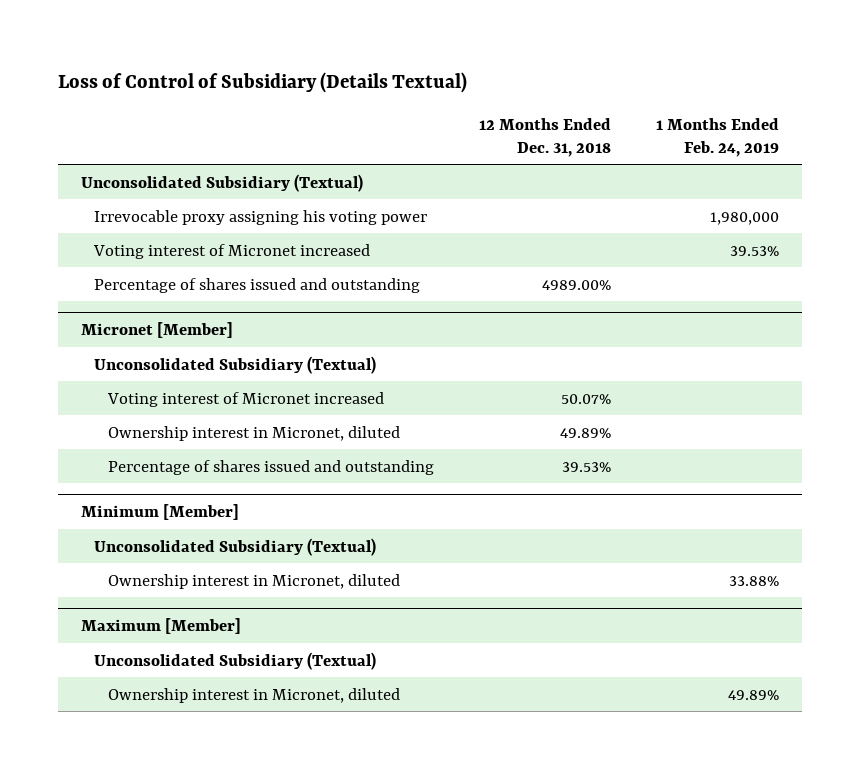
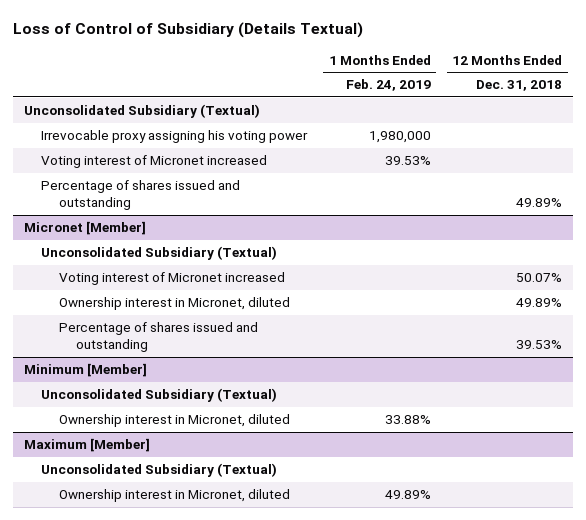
[541,279,611,290] 4989.00% -> [516,198,563,208] 49.89%

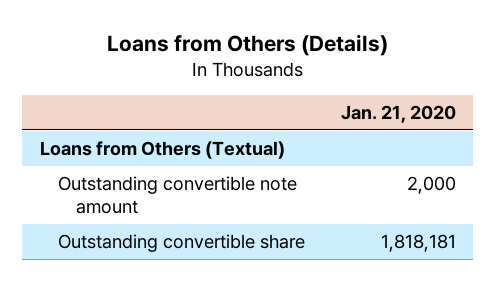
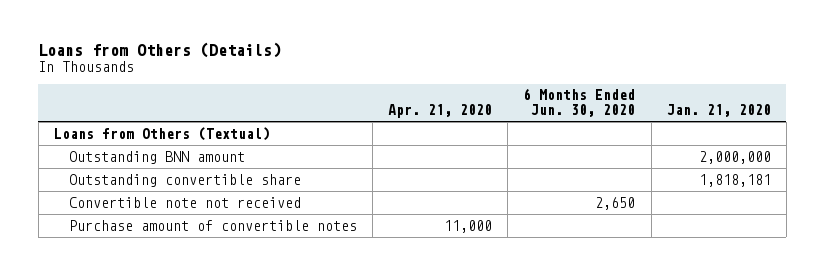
none -> [388,104,493,119] Apr. 21, 2020
none -> [523,88,636,118] 6 Months Ended Jun. 30, 2020
[58,176,298,214] Outstanding convertible note amount -> [68,150,245,164] Outstanding BNN amount
[406,176,456,195] 2,000 -> [698,150,771,164] 2,000,000
none -> [68,196,301,208] Convertible note not received
none -> [68,219,357,231] Purchase amount of convertible notes

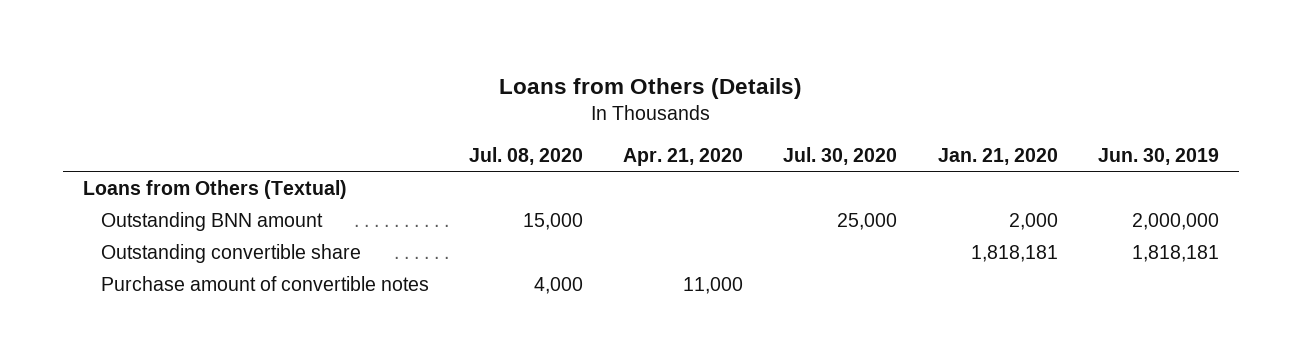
[523,88,636,118] 6 Months Ended Jun. 30, 2020 -> none
none -> [468,147,583,166] Jul. 08, 2020
none -> [783,147,898,166] Jul. 30, 2020
none -> [1097,148,1219,166] Jun. 30, 2019
[698,150,771,164] 2,000,000 -> [1008,212,1058,230] 2,000
[68,196,301,208] Convertible note not received -> none

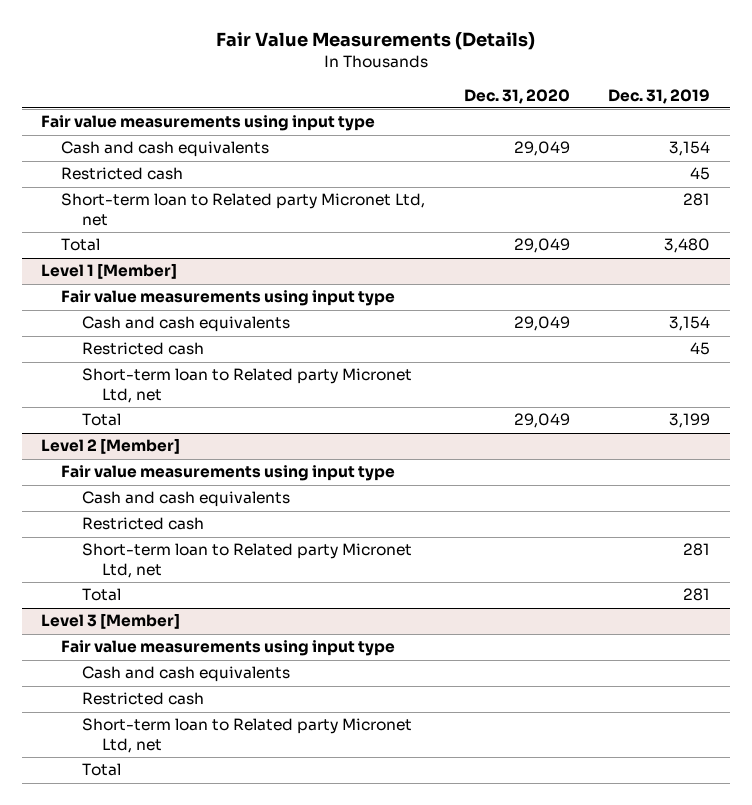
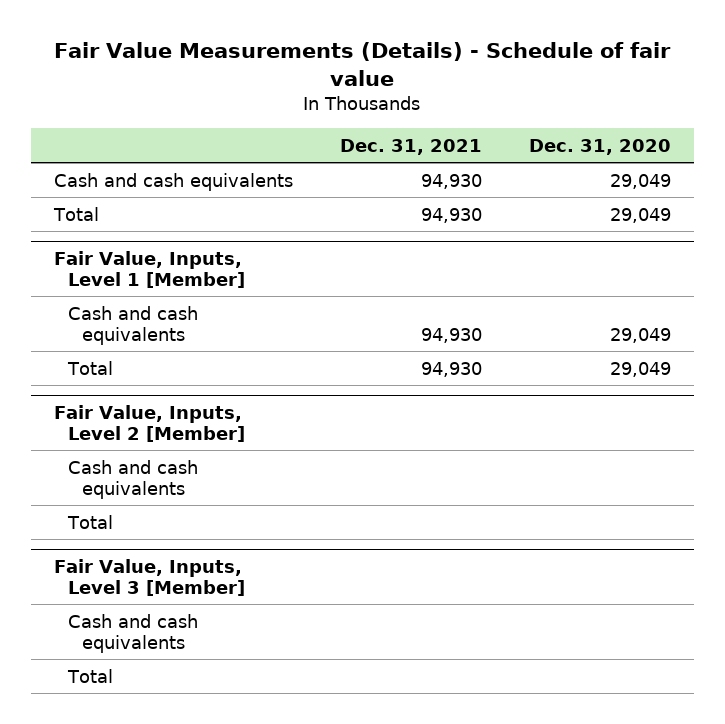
[215,32,535,51] Fair Value Measurements (Details) -> [54,42,672,87] Fair Value Measurements (Details) - Schedule of fair value
[608,88,711,104] Dec. 31, 2019 -> none
none -> [339,138,482,155] Dec. 31, 2021
[41,115,376,132] Fair value measurements using input type -> none
[61,167,184,181] Restricted cash -> none
[61,193,426,226] Short-term loan to Related party Micronet Ltd, net -> none
[61,290,396,307] Fair value measurements using input type -> none
[41,263,178,280] Level 1 [Member] -> [54,251,245,289] Fair Value, Inputs, Level 1 [Member]
[81,342,204,356] Restricted cash -> none
[81,368,412,403] Short-term loan to Related party Micronet Ltd, net -> none
[61,465,396,482] Fair value measurements using input type -> none
[41,438,181,455] Level 2 [Member] -> [54,405,245,443] Fair Value, Inputs, Level 2 [Member]
[81,517,204,531] Restricted cash -> none
[81,543,412,578] Short-term loan to Related party Micronet Ltd, net -> none
[61,640,396,657] Fair value measurements using input type -> none
[41,613,181,630] Level 3 [Member] -> [54,559,245,597] Fair Value, Inputs, Level 3 [Member]
[81,692,204,706] Restricted cash -> none
[81,718,412,753] Short-term loan to Related party Micronet Ltd, net -> none

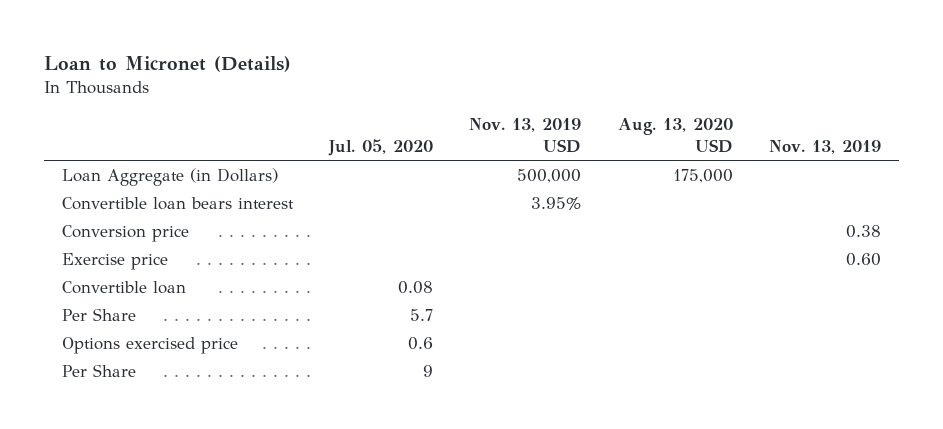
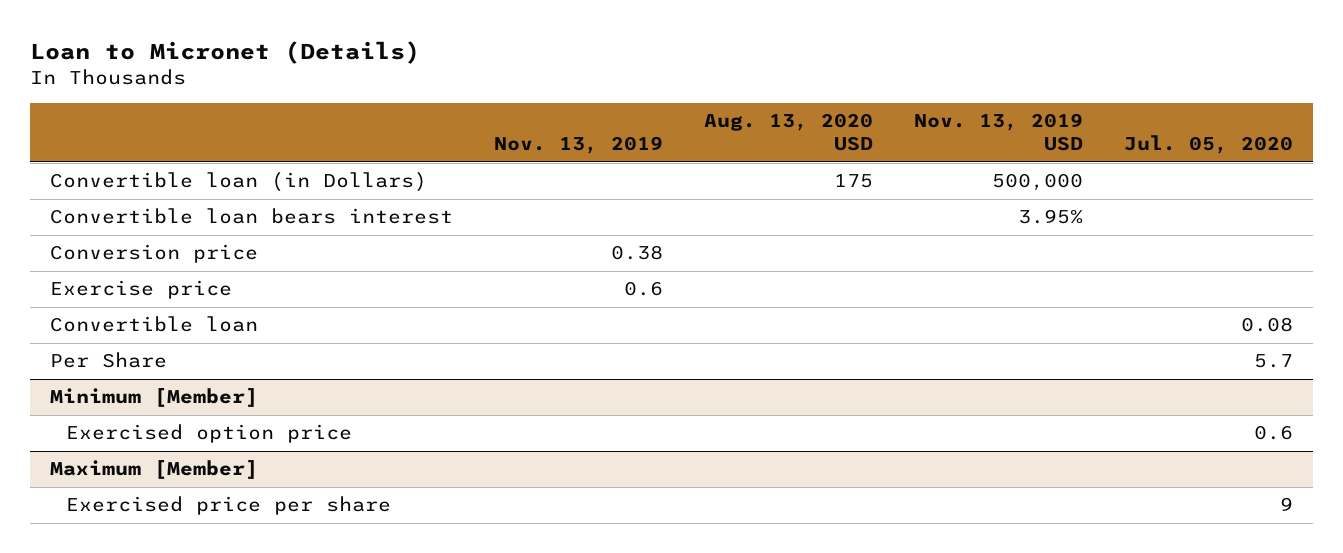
[61,167,278,186] Loan Aggregate (in Dollars) -> [50,172,428,193] Convertible loan (in Dollars)
[672,168,733,183] 175,000 -> [834,174,874,189] 175
[845,252,881,266] 0.60 -> [624,281,664,297] 0.6
[61,336,238,354] Options exercised price -> none
[61,363,136,377] Per Share -> none
none -> [50,388,259,408] Minimum [Member]
none -> [65,424,352,444] Exercised option price
none -> [50,460,259,480] Maximum [Member]
none -> [65,496,391,516] Exercised price per share

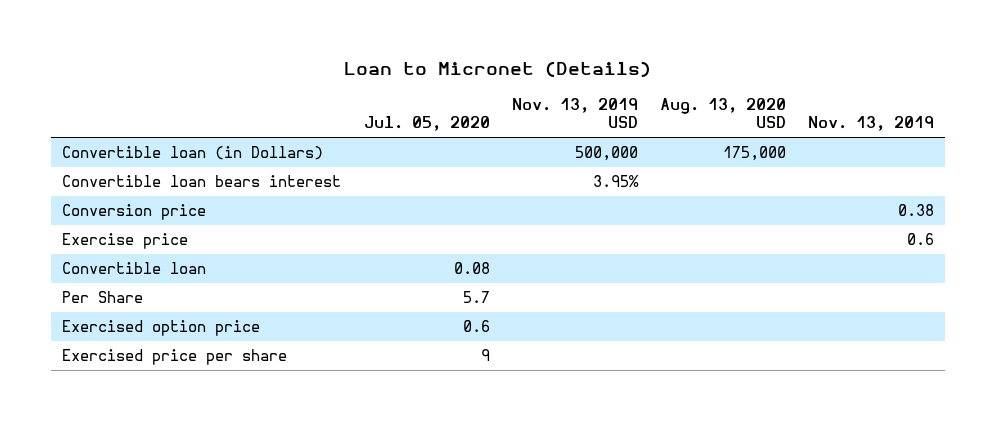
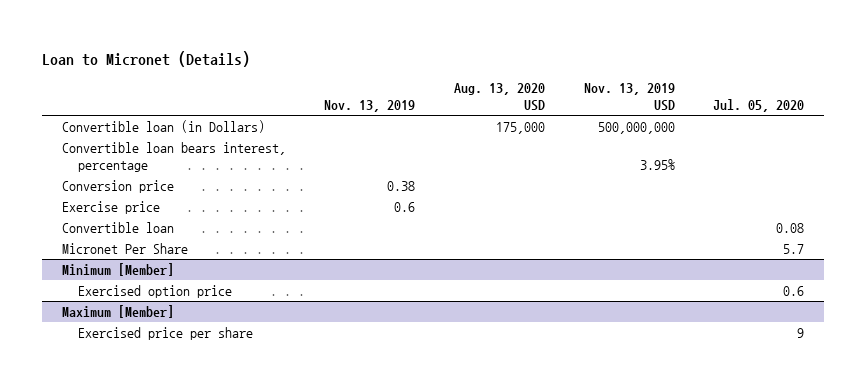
[574,146,638,162] 500,000 -> [597,121,675,134] 500,000,000
[62,175,342,188] Convertible loan bears interest -> [61,141,286,173] Convertible loan bears interest, percentage
[62,320,261,337] Exercised option price -> none
[62,349,288,366] Exercised price per share -> none
[62,291,144,304] Per Share -> [61,242,188,254] Micronet Per Share
none -> [61,262,174,276] Minimum [Member]
none -> [77,284,232,298] Exercised option price
none -> [61,304,174,318] Maximum [Member]
none -> [77,326,253,340] Exercised price per share

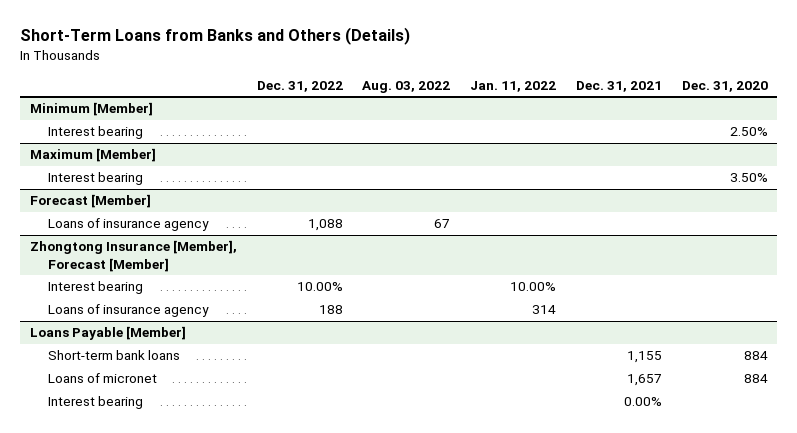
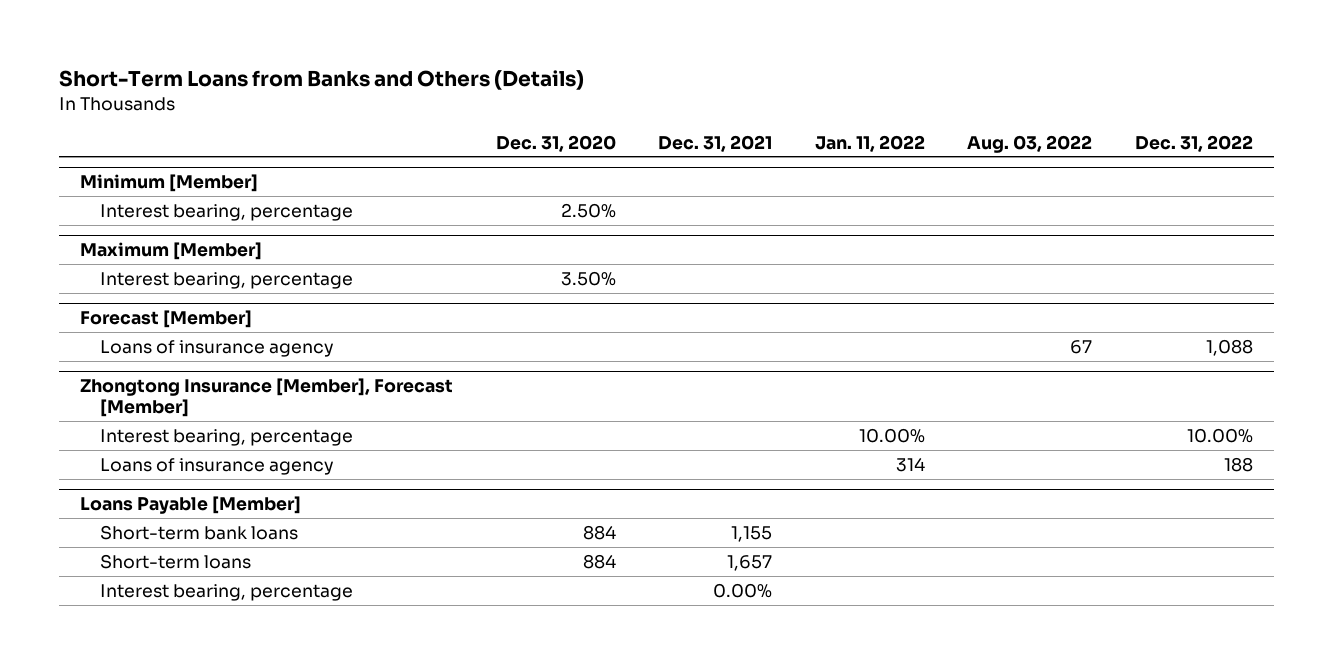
[47,126,143,140] Interest bearing -> [99,203,353,221] Interest bearing, percentage
[47,172,143,186] Interest bearing -> [99,271,353,289] Interest bearing, percentage
[47,281,143,295] Interest bearing -> [99,428,353,446] Interest bearing, percentage
[47,373,157,384] Loans of micronet -> [99,553,251,569] Short-term loans
[47,396,143,410] Interest bearing -> [99,583,353,601] Interest bearing, percentage

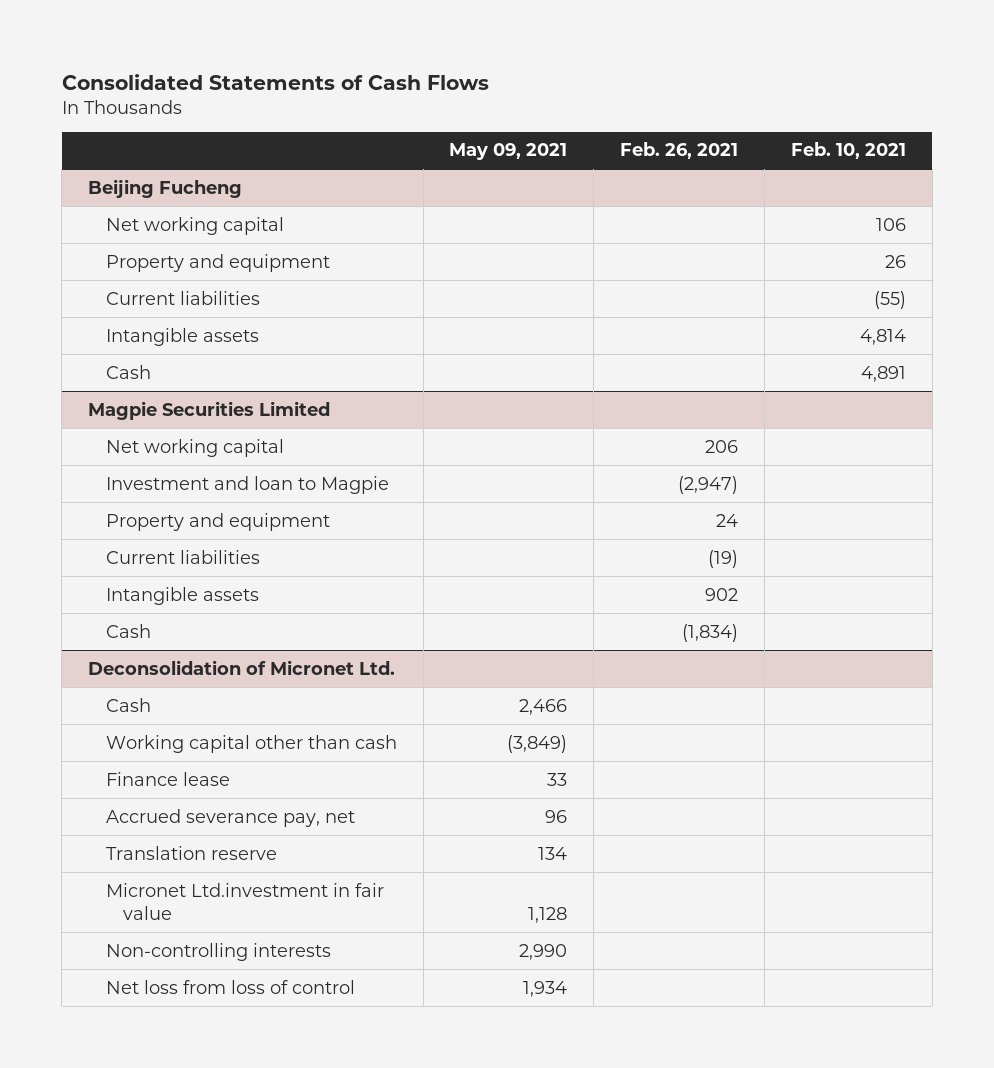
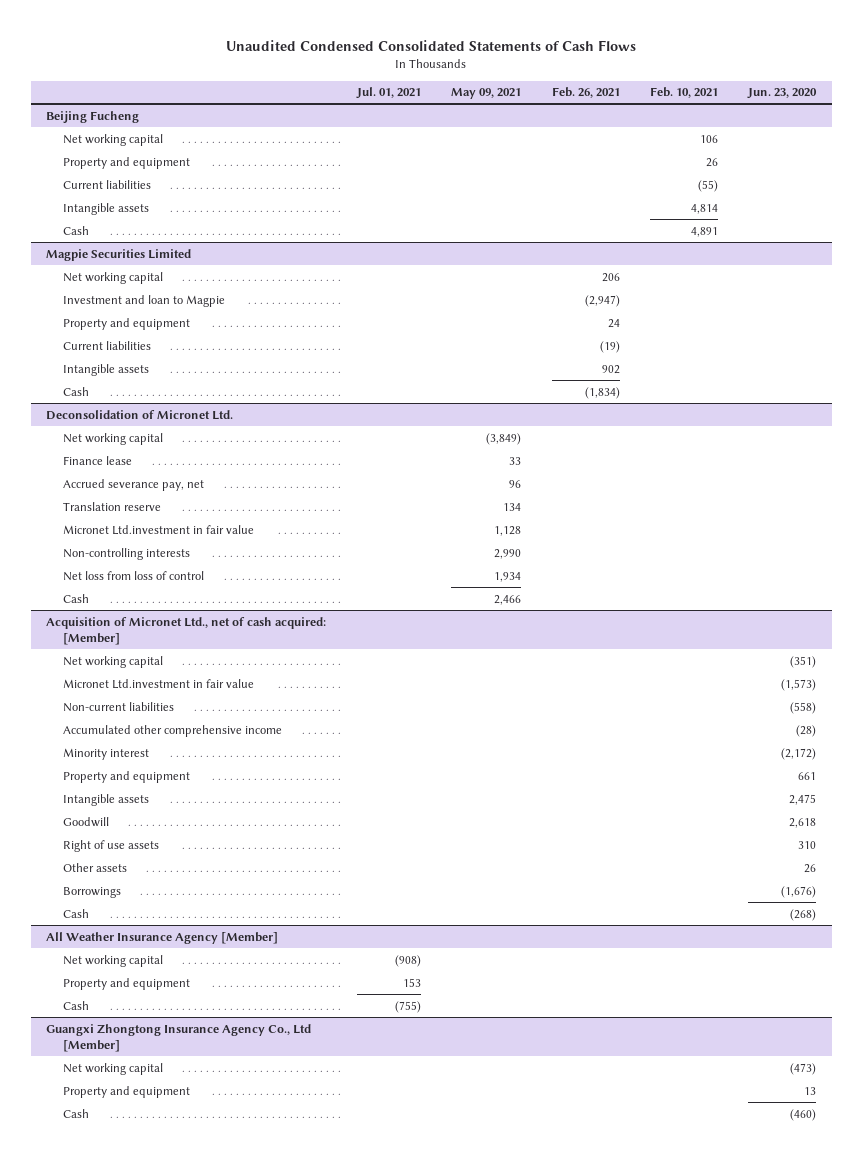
[61,73,489,90] Consolidated Statements of Cash Flows -> [226,39,637,51] Unaudited Condensed Consolidated Statements of Cash Flows
none -> [355,87,421,100] Jul. 01, 2021
none -> [747,88,818,100] Jun. 23, 2020
[105,734,397,753] Working capital other than cash -> [63,432,164,445] Net working capital
[105,697,151,712] Cash -> [63,593,90,603] Cash
none -> [46,616,327,645] Acquisition of Micronet Ltd., net of cash acquired: [Member]
none -> [63,655,164,668] Net working capital
none -> [63,678,255,689] Micronet Ltd.investment in fair value
none -> [63,701,175,712] Non-current liabilities
none -> [63,724,283,737] Accumulated other comprehensive income
none -> [63,747,150,760] Minority interest
none -> [63,770,191,783] Property and equipment
none -> [63,793,150,806] Intangible assets
none -> [63,816,110,827] Goodwill
none -> [63,839,160,852] Right of use assets
none -> [63,862,128,872] Other assets
none -> [63,886,122,898] Borrowings
none -> [63,908,90,918] Cash
none -> [46,931,279,944] All Weather Insurance Agency [Member]
none -> [63,954,164,967] Net working capital
none -> [63,977,191,990] Property and equipment
none -> [63,1000,90,1010] Cash
none -> [46,1023,312,1052] Guangxi Zhongtong Insurance Agency Co., Ltd [Member]
none -> [63,1062,164,1075] Net working capital
none -> [63,1085,191,1098] Property and equipment
none -> [63,1108,90,1118] Cash

